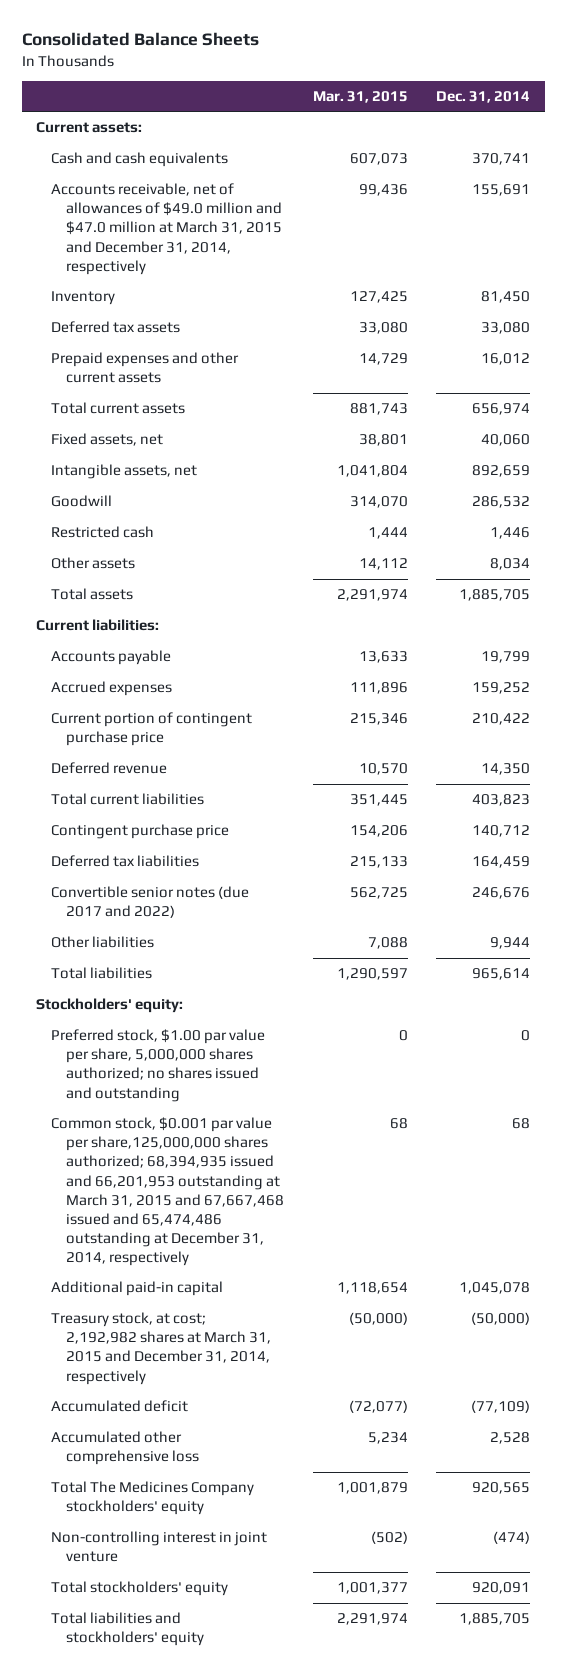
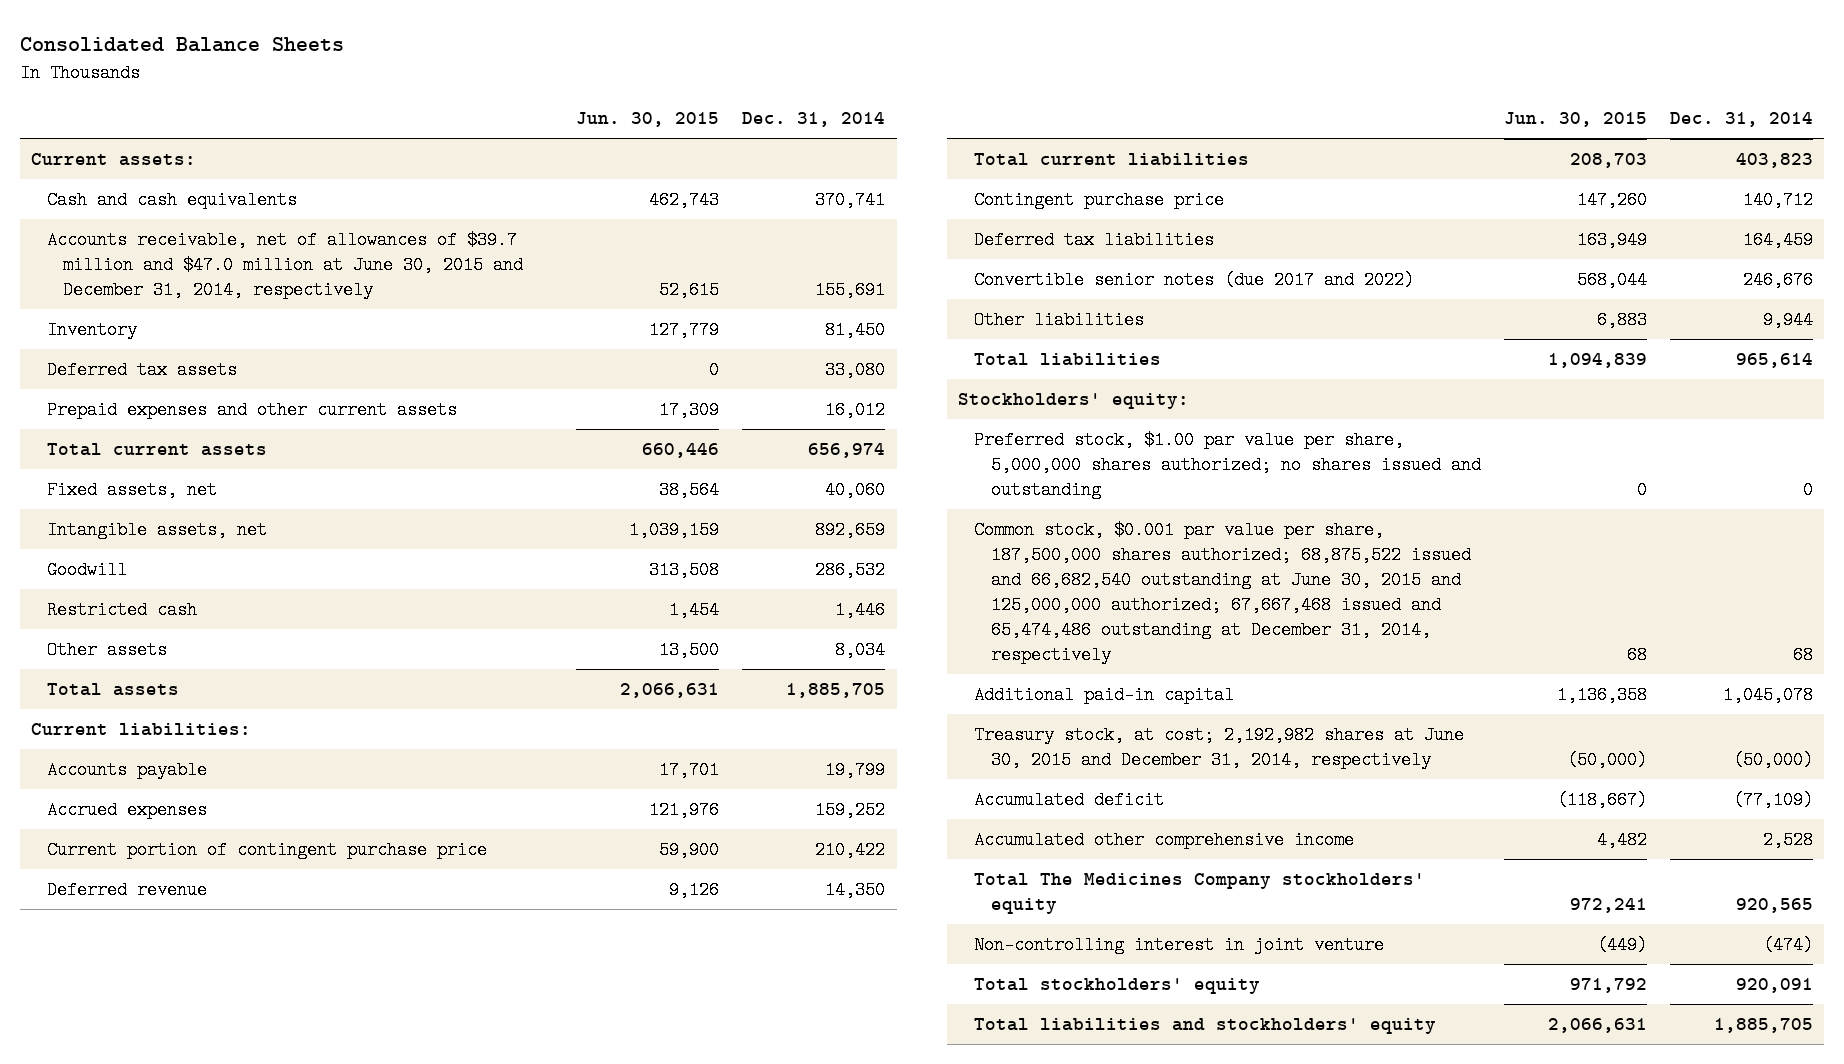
[312,90,408,103] Mar. 31, 2015 -> none
none -> [576,112,720,128] Jun. 30, 2015
[51,183,283,275] Accounts receivable, net of allowances of $49.0 million and $47.0 million at March 31, 2015 and December 31, 2014, respectively -> [47,231,524,300] Accounts receivable, net of allowances of $39.7 million and $47.0 million at June 30, 2015 and December 31, 2014, respectively
[51,1117,285,1266] Common stock, $0.001 par value per share,125,000,000 shares authorized; 68,394,935 issued and 66,201,953 outstanding at March 31, 2015 and 67,667,468 issued and 65,474,486 outstanding at December 31, 2014, respectively -> [974,521,1471,665] Common stock, $0.001 par value per share, 187,500,000 shares authorized; 68,875,522 issued and 66,682,540 outstanding at June 30, 2015 and 125,000,000 authorized; 67,667,468 issued and 65,474,486 outstanding at December 31, 2014, respectively
[51,1312,272,1385] Treasury stock, at cost; 2,192,982 shares at March 31, 2015 and December 31, 2014, respectively -> [974,726,1465,770] Treasury stock, at cost; 2,192,982 shares at June 30, 2015 and December 31, 2014, respectively
[51,1431,200,1466] Accumulated other comprehensive loss -> [974,831,1355,850] Accumulated other comprehensive income

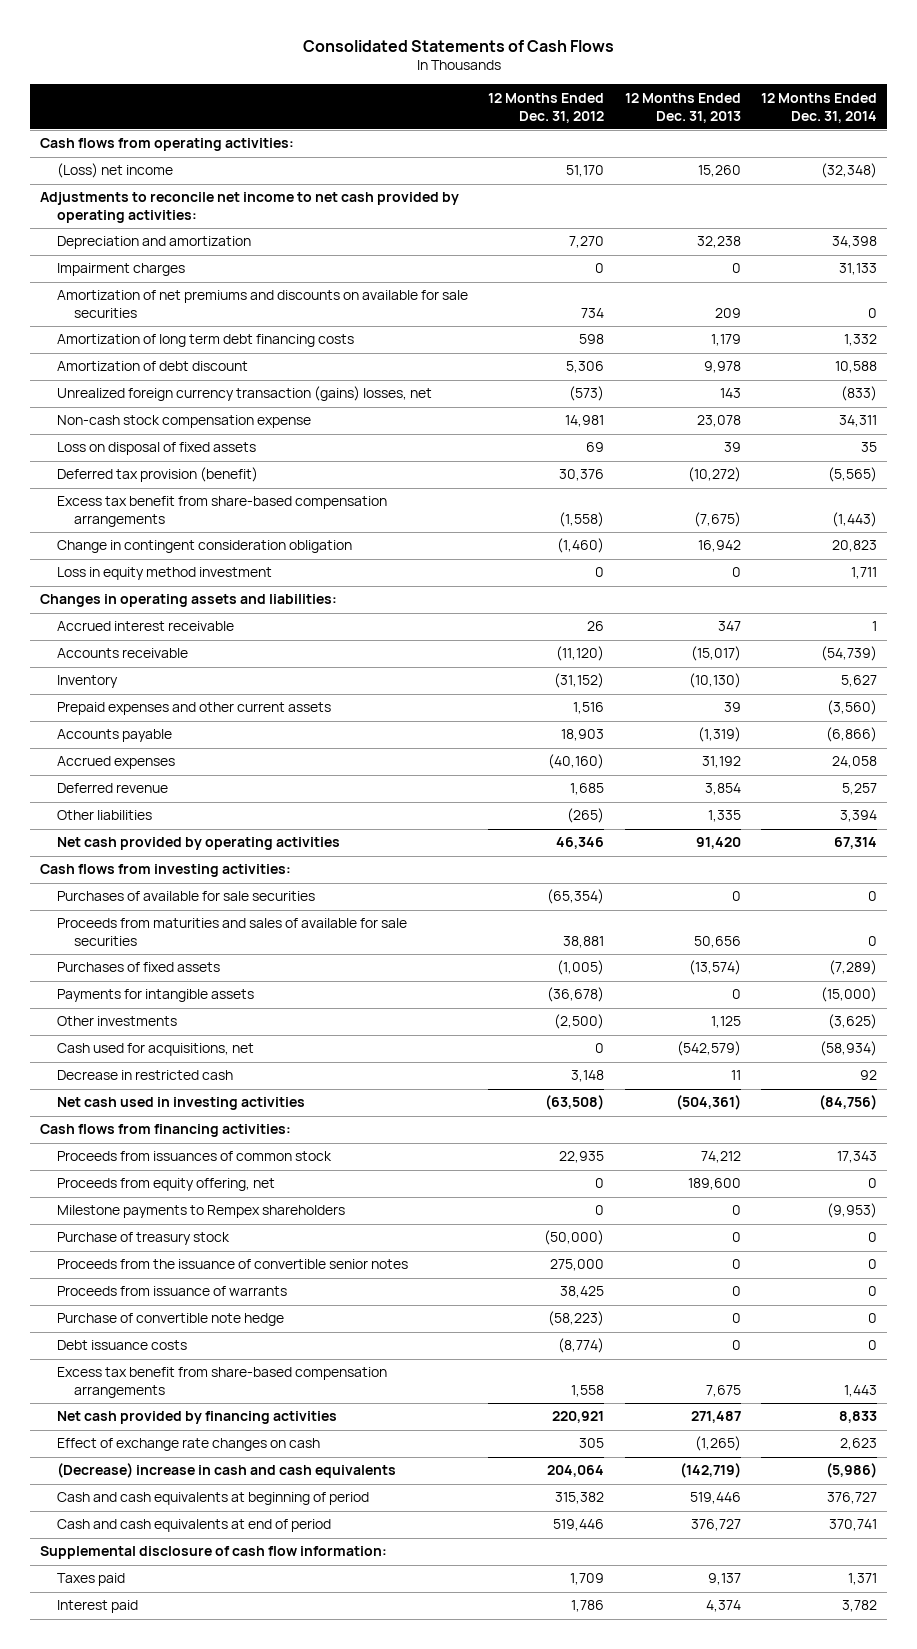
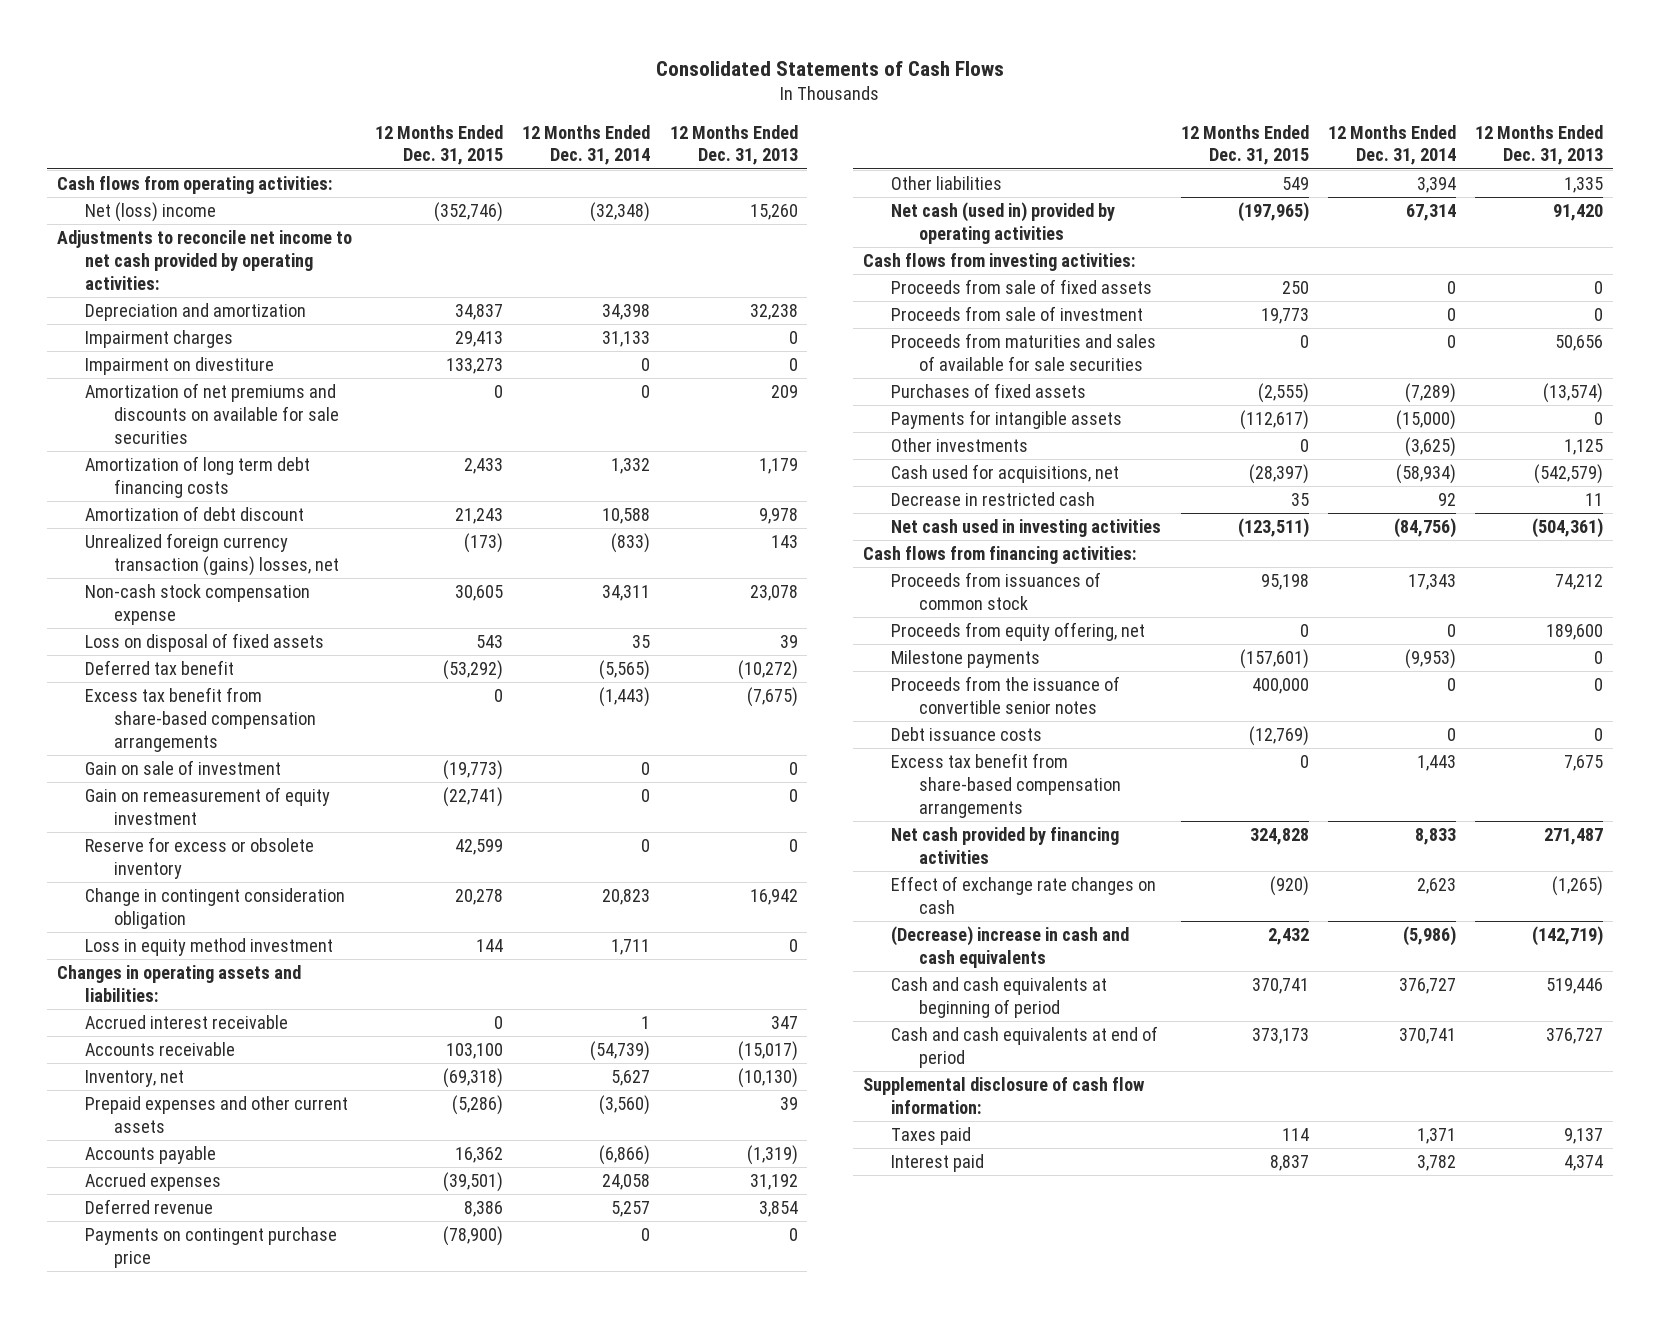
[488,92,605,123] 12 Months Ended Dec. 31, 2012 -> none
none -> [374,124,503,166] 12 Months Ended Dec. 31, 2015
[56,163,173,179] (Loss) net income -> [85,202,217,223] Net (loss) income
none -> [85,357,275,376] Impairment on divestiture
[56,467,258,483] Deferred tax provision (benefit) -> [85,660,235,676] Deferred tax benefit
none -> [85,760,282,776] Gain on sale of investment
none -> [85,787,331,826] Gain on remeasurement of equity investment
none -> [85,837,315,880] Reserve for excess or obsolete inventory
[56,675,118,689] Inventory -> [85,1070,185,1088] Inventory, net
none -> [85,1227,338,1269] Payments on contingent purchase price
[56,837,340,851] Net cash provided by operating activities -> [891,202,1116,245] Net cash (used in) provided by operating activities
[56,891,315,902] Purchases of available for sale securities -> none
none -> [891,279,1153,295] Proceeds from sale of fixed assets
none -> [891,306,1144,322] Proceeds from sale of investment
[56,1232,230,1246] Purchase of treasury stock -> none
[56,1205,345,1219] Milestone payments to Rempex shareholders -> [891,650,1041,669] Milestone payments
[56,1286,287,1297] Proceeds from issuance of warrants -> none
[56,1313,284,1327] Purchase of convertible note hedge -> none

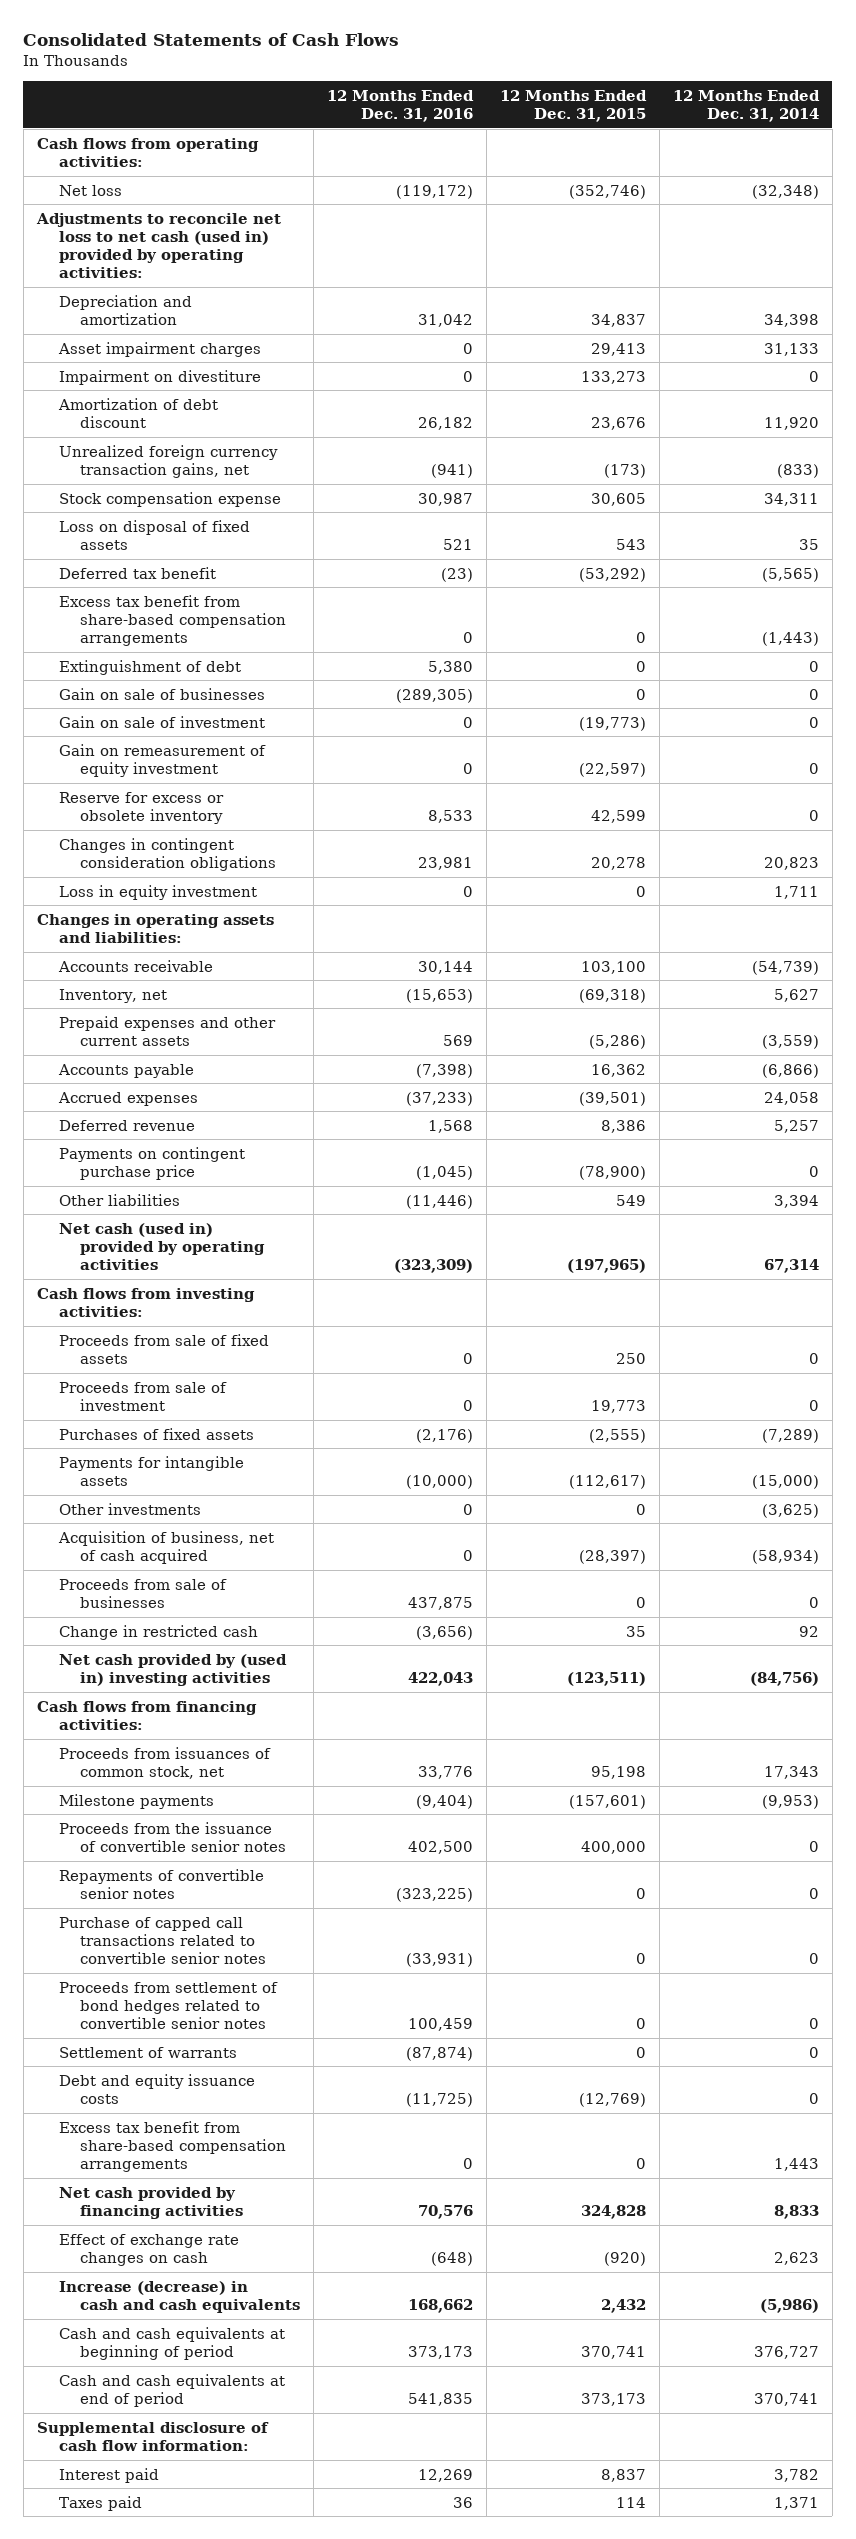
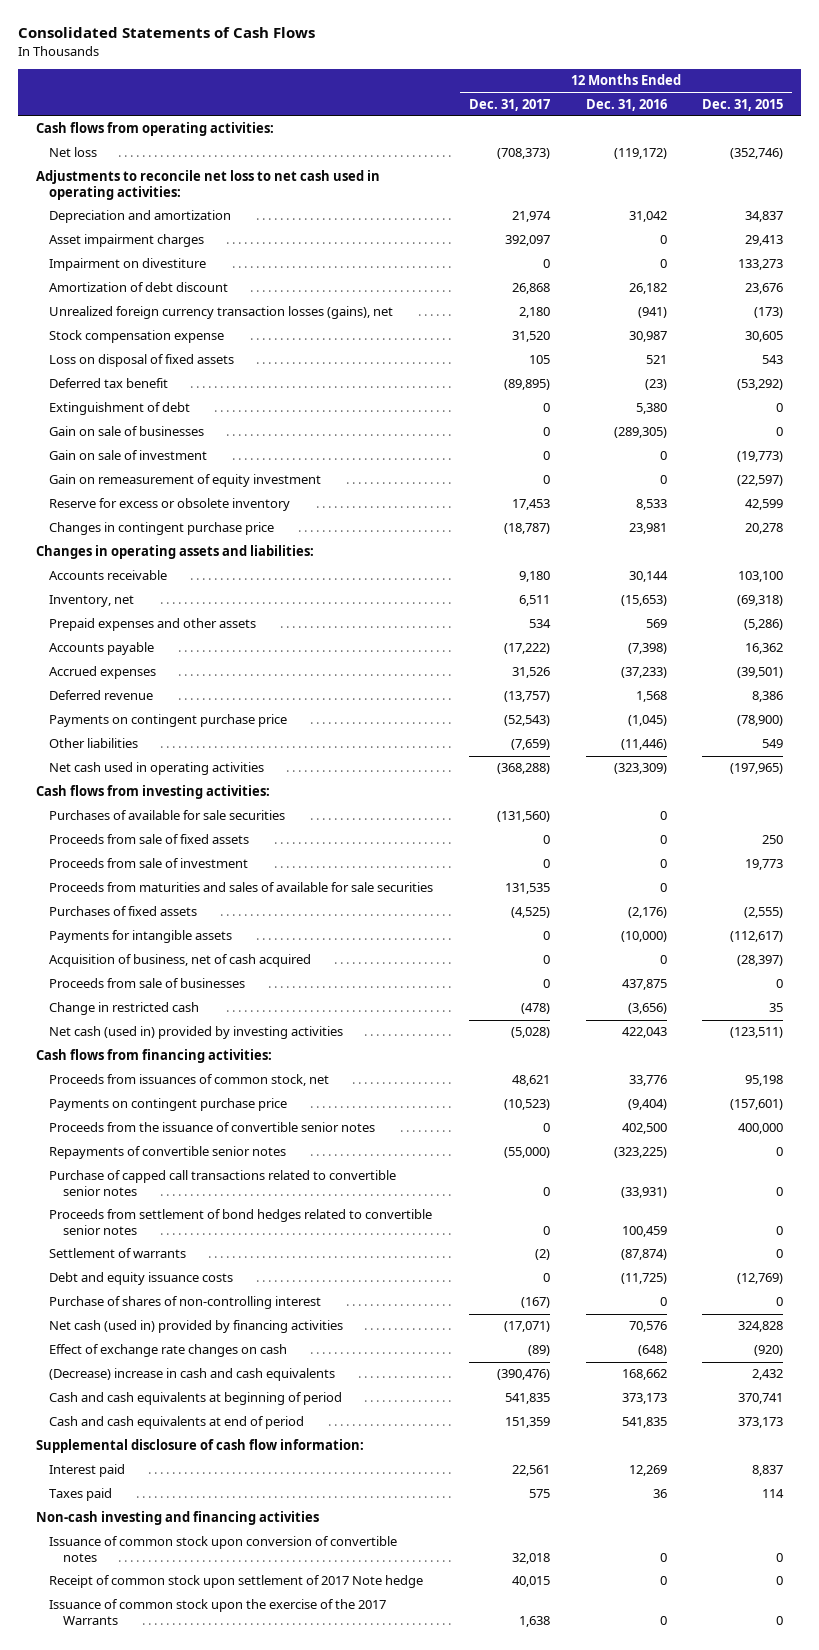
[673,89,821,122] 12 Months Ended Dec. 31, 2014 -> none
none -> [469,98,551,111] Dec. 31, 2017
[35,212,281,279] Adjustments to reconcile net loss to net cash (used in) provided by operating activities: -> [35,170,380,201] Adjustments to reconcile net loss to net cash used in operating activities:
[58,444,278,478] Unrealized foreign currency transaction gains, net -> [49,306,394,320] Unrealized foreign currency transaction losses (gains), net
[58,594,287,646] Excess tax benefit from share-based compensation arrangements -> none
[58,884,257,900] Loss in equity investment -> none
[58,837,277,871] Changes in contingent consideration obligations -> [49,522,275,536] Changes in contingent purchase price
[58,1015,276,1046] Prepaid expenses and other current assets -> [49,618,257,632] Prepaid expenses and other assets
[58,1222,266,1270] Net cash (used in) provided by operating activities -> [49,762,265,776] Net cash used in operating activities
none -> [49,810,286,821] Purchases of available for sale securities
none -> [49,882,434,893] Proceeds from maturities and sales of available for sale securities
[58,1502,201,1515] Other investments -> none
[58,1653,287,1686] Net cash provided by (used in) investing activities -> [49,1026,344,1040] Net cash (used in) provided by investing activities
[58,1793,214,1809] Milestone payments -> [49,1098,288,1112] Payments on contingent purchase price
[58,2120,287,2172] Excess tax benefit from share-based compensation arrangements -> none
none -> [49,1296,322,1310] Purchase of shares of non-controlling interest
[58,2186,244,2219] Net cash provided by financing activities -> [49,1320,344,1334] Net cash (used in) provided by financing activities
[58,2280,301,2313] Increase (decrease) in cash and cash equivalents -> [49,1368,336,1382] (Decrease) increase in cash and cash equivalents
none -> [35,1511,319,1526] Non-cash investing and financing activities
none -> [49,1536,398,1563] Issuance of common stock upon conversion of convertible notes
none -> [49,1575,424,1589] Receipt of common stock upon settlement of 2017 Note hedge
none -> [49,1599,387,1626] Issuance of common stock upon the exercise of the 2017 Warrants

